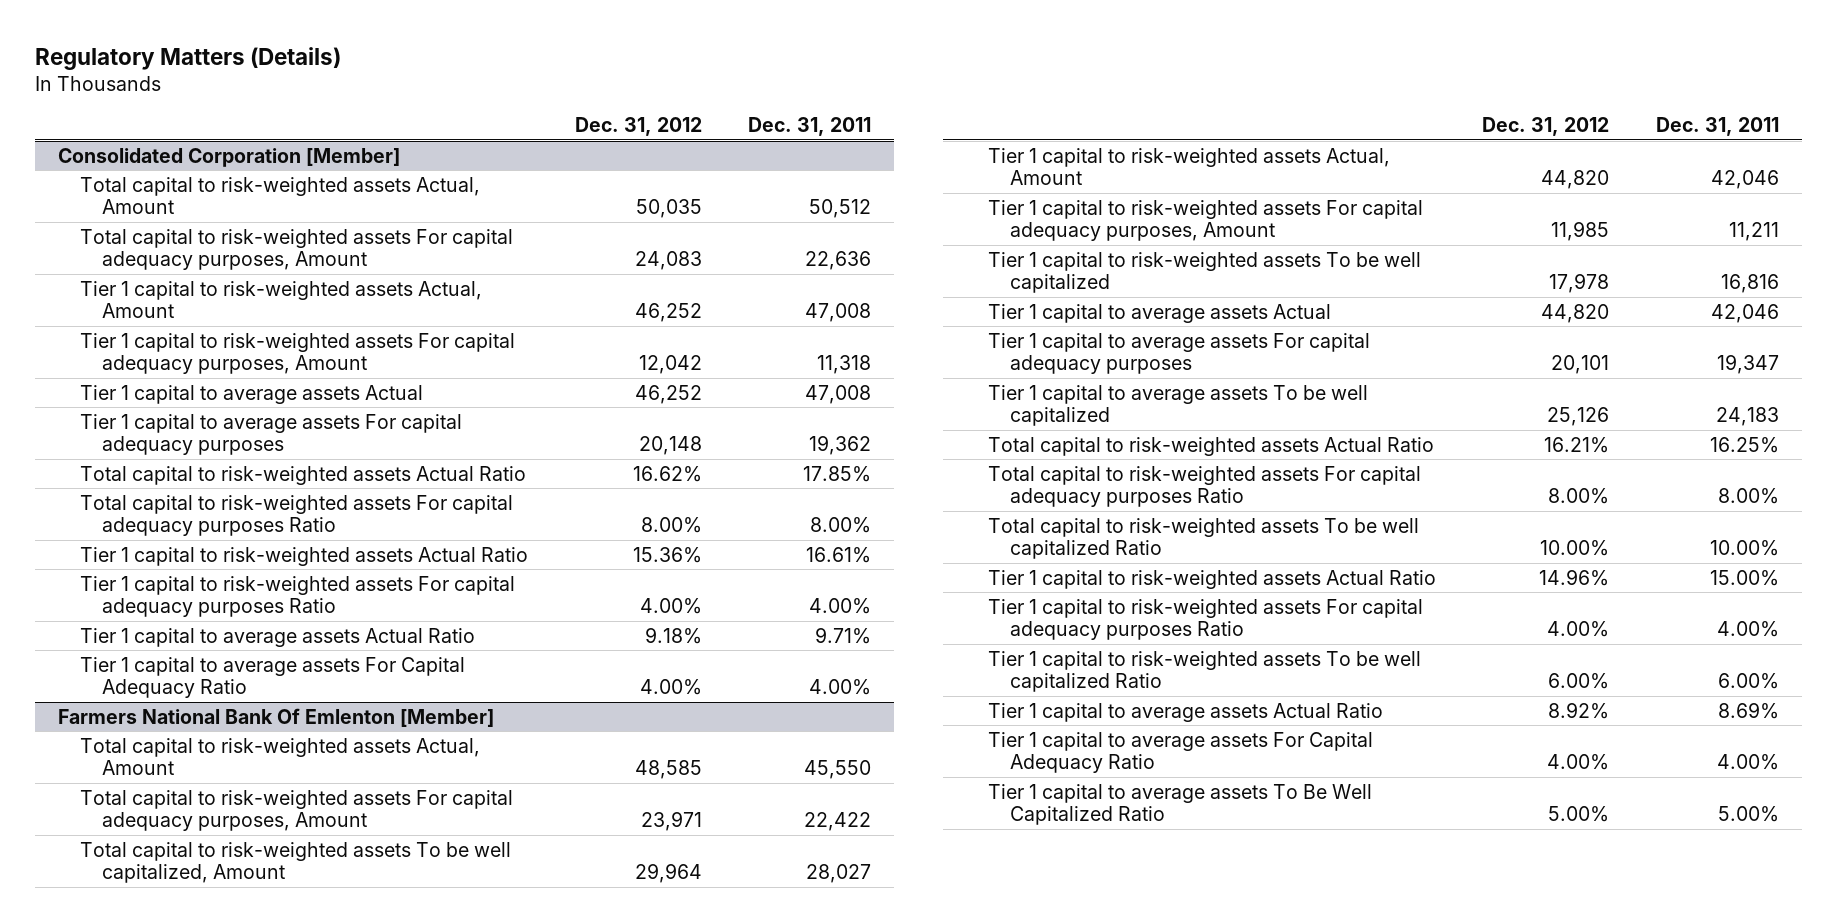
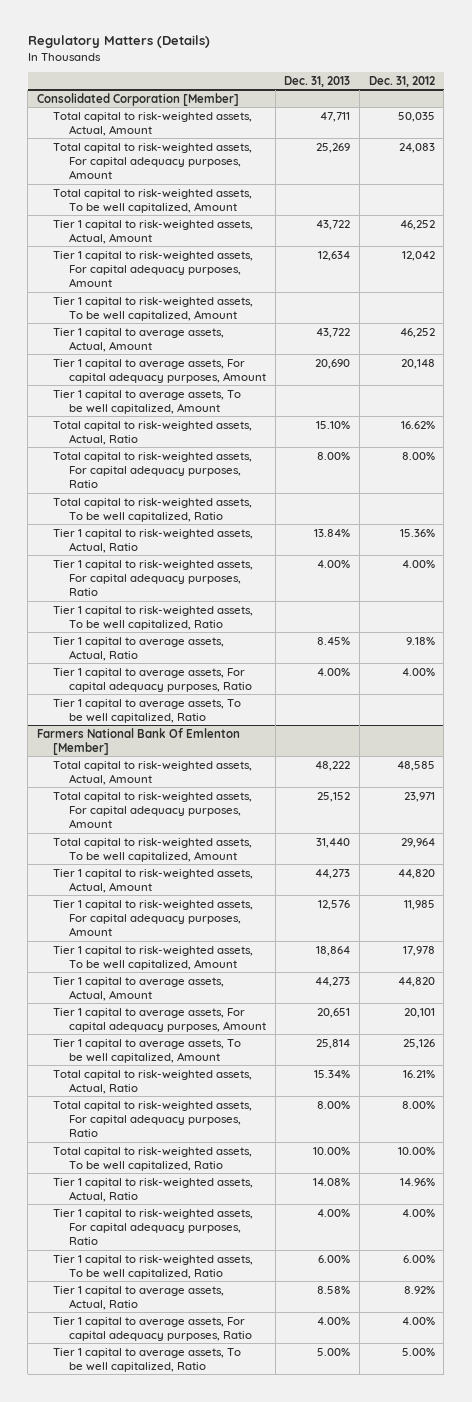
[748,117,872,137] Dec. 31, 2011 -> none
none -> [284,75,351,87] Dec. 31, 2013
[80,176,481,215] Total capital to risk-weighted assets Actual, Amount -> [52,111,252,136] Total capital to risk-weighted assets, Actual, Amount
[80,228,514,271] Total capital to risk-weighted assets For capital adequacy purposes, Amount -> [52,142,252,179] Total capital to risk-weighted assets, For capital adequacy purposes, Amount
none -> [52,188,252,213] Total capital to risk-weighted assets, To be well capitalized, Amount
[80,280,483,319] Tier 1 capital to risk-weighted assets Actual, Amount -> [52,219,253,244] Tier 1 capital to risk-weighted assets, Actual, Amount
[80,332,516,375] Tier 1 capital to risk-weighted assets For capital adequacy purposes, Amount -> [52,250,253,287] Tier 1 capital to risk-weighted assets, For capital adequacy purposes, Amount
none -> [52,296,253,321] Tier 1 capital to risk-weighted assets, To be well capitalized, Amount
[80,384,424,404] Tier 1 capital to average assets Actual -> [52,327,224,352] Tier 1 capital to average assets, Actual, Amount
[80,413,463,456] Tier 1 capital to average assets For capital adequacy purposes -> [52,358,267,383] Tier 1 capital to average assets, For capital adequacy purposes, Amount
none -> [52,389,241,414] Tier 1 capital to average assets, To be well capitalized, Amount
[80,465,527,485] Total capital to risk-weighted assets Actual Ratio -> [52,420,252,445] Total capital to risk-weighted assets, Actual, Ratio
[80,494,514,537] Total capital to risk-weighted assets For capital adequacy purposes Ratio -> [52,451,252,488] Total capital to risk-weighted assets, For capital adequacy purposes, Ratio
none -> [52,497,252,522] Total capital to risk-weighted assets, To be well capitalized, Ratio
[80,546,529,566] Tier 1 capital to risk-weighted assets Actual Ratio -> [52,528,253,553] Tier 1 capital to risk-weighted assets, Actual, Ratio
[80,575,516,618] Tier 1 capital to risk-weighted assets For capital adequacy purposes Ratio -> [52,559,253,596] Tier 1 capital to risk-weighted assets, For capital adequacy purposes, Ratio
none -> [52,605,253,630] Tier 1 capital to risk-weighted assets, To be well capitalized, Ratio
[80,627,476,647] Tier 1 capital to average assets Actual Ratio -> [52,636,224,661] Tier 1 capital to average assets, Actual, Ratio
[80,656,466,699] Tier 1 capital to average assets For Capital Adequacy Ratio -> [52,667,253,692] Tier 1 capital to average assets, For capital adequacy purposes, Ratio
none -> [52,698,241,723] Tier 1 capital to average assets, To be well capitalized, Ratio
[80,737,481,776] Total capital to risk-weighted assets Actual, Amount -> [52,760,252,785] Total capital to risk-weighted assets, Actual, Amount
[80,789,514,832] Total capital to risk-weighted assets For capital adequacy purposes, Amount -> [52,791,252,828] Total capital to risk-weighted assets, For capital adequacy purposes, Amount
[80,841,512,884] Total capital to risk-weighted assets To be well capitalized, Amount -> [52,837,252,862] Total capital to risk-weighted assets, To be well capitalized, Amount
[987,147,1390,186] Tier 1 capital to risk-weighted assets Actual, Amount -> [52,868,253,893] Tier 1 capital to risk-weighted assets, Actual, Amount
[987,199,1423,242] Tier 1 capital to risk-weighted assets For capital adequacy purposes, Amount -> [52,899,253,936] Tier 1 capital to risk-weighted assets, For capital adequacy purposes, Amount
[987,251,1421,294] Tier 1 capital to risk-weighted assets To be well capitalized -> [52,945,253,970] Tier 1 capital to risk-weighted assets, To be well capitalized, Amount
[987,303,1331,323] Tier 1 capital to average assets Actual -> [52,976,224,1001] Tier 1 capital to average assets, Actual, Amount
[987,332,1370,375] Tier 1 capital to average assets For capital adequacy purposes -> [52,1007,267,1032] Tier 1 capital to average assets, For capital adequacy purposes, Amount
[987,384,1368,427] Tier 1 capital to average assets To be well capitalized -> [52,1038,241,1063] Tier 1 capital to average assets, To be well capitalized, Amount
[987,436,1434,456] Total capital to risk-weighted assets Actual Ratio -> [52,1069,252,1094] Total capital to risk-weighted assets, Actual, Ratio
[987,465,1421,508] Total capital to risk-weighted assets For capital adequacy purposes Ratio -> [52,1100,252,1137] Total capital to risk-weighted assets, For capital adequacy purposes, Ratio
[987,517,1419,560] Total capital to risk-weighted assets To be well capitalized Ratio -> [52,1146,252,1171] Total capital to risk-weighted assets, To be well capitalized, Ratio
[987,569,1436,589] Tier 1 capital to risk-weighted assets Actual Ratio -> [52,1177,253,1202] Tier 1 capital to risk-weighted assets, Actual, Ratio
[987,598,1423,641] Tier 1 capital to risk-weighted assets For capital adequacy purposes Ratio -> [52,1208,253,1245] Tier 1 capital to risk-weighted assets, For capital adequacy purposes, Ratio
[987,650,1421,693] Tier 1 capital to risk-weighted assets To be well capitalized Ratio -> [52,1254,253,1279] Tier 1 capital to risk-weighted assets, To be well capitalized, Ratio
[987,702,1383,722] Tier 1 capital to average assets Actual Ratio -> [52,1285,224,1310] Tier 1 capital to average assets, Actual, Ratio
[987,731,1373,774] Tier 1 capital to average assets For Capital Adequacy Ratio -> [52,1316,253,1341] Tier 1 capital to average assets, For capital adequacy purposes, Ratio
[987,783,1372,826] Tier 1 capital to average assets To Be Well Capitalized Ratio -> [52,1347,241,1372] Tier 1 capital to average assets, To be well capitalized, Ratio

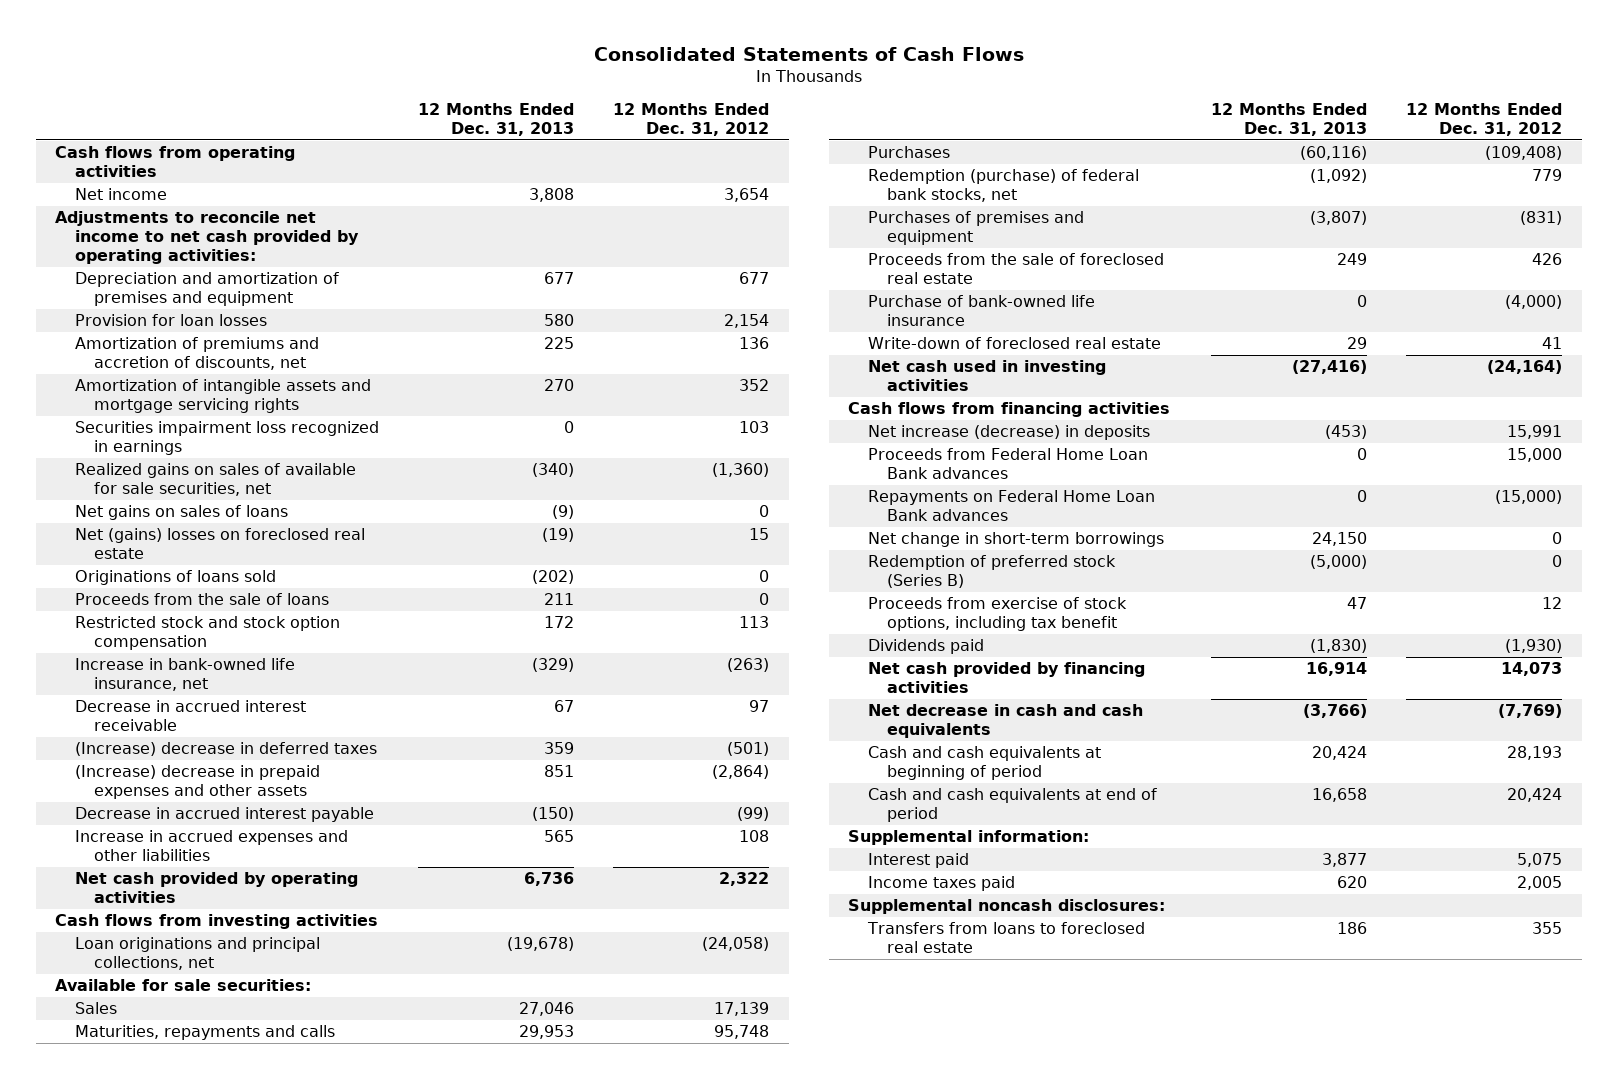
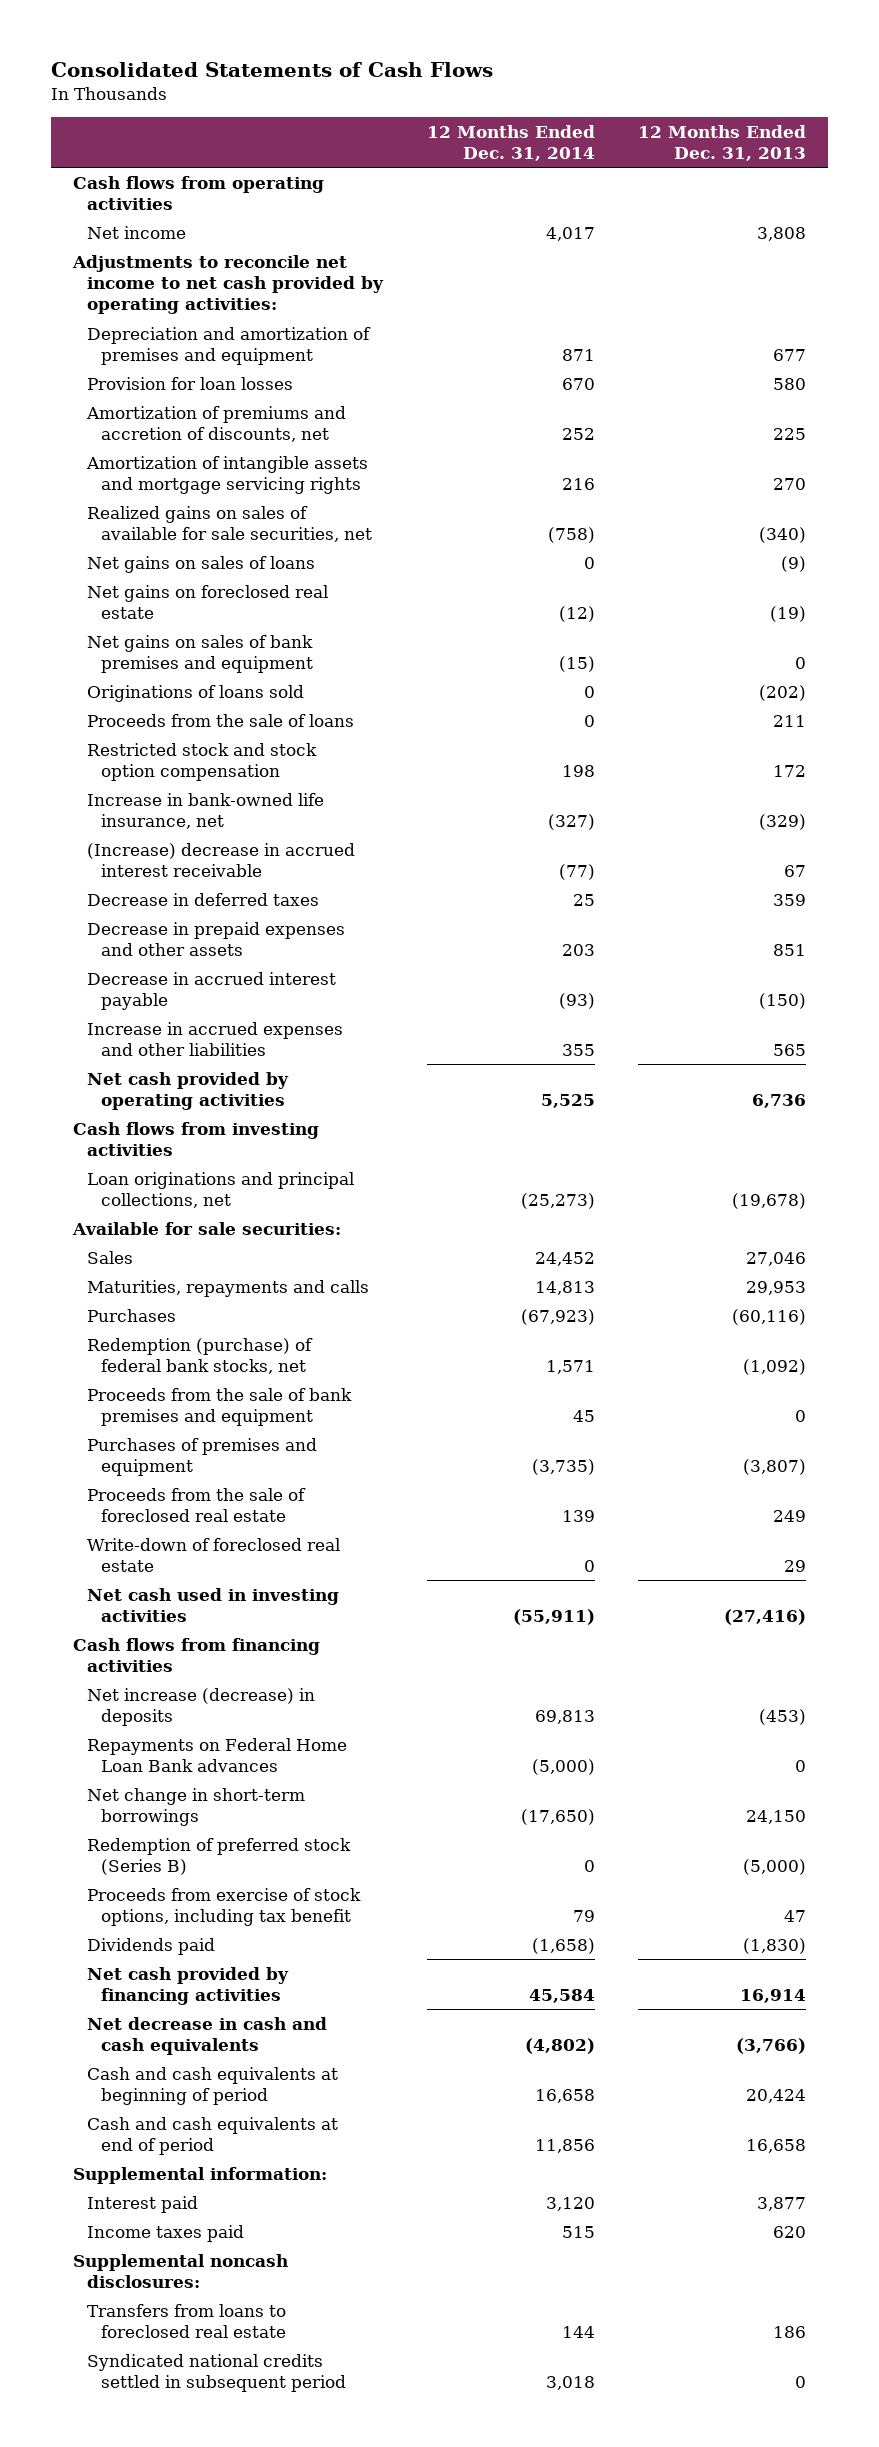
[613,103,770,137] 12 Months Ended Dec. 31, 2012 -> none
none -> [426,124,595,161] 12 Months Ended Dec. 31, 2014
[74,421,379,456] Securities impairment loss recognized in earnings -> none
[74,528,365,560] Net (gains) losses on foreclosed real estate -> [86,584,328,619] Net gains on foreclosed real estate
none -> [86,634,313,673] Net gains on sales of bank premises and equipment
[74,700,306,732] Decrease in accrued interest receivable -> [86,842,355,877] (Increase) decrease in accrued interest receivable
[74,742,377,757] (Increase) decrease in deferred taxes -> [86,892,319,906] Decrease in deferred taxes
[74,765,320,800] (Increase) decrease in prepaid expenses and other assets -> [86,921,345,956] Decrease in prepaid expenses and other assets
none -> [86,1387,352,1426] Proceeds from the sale of bank premises and equipment
[867,295,1095,327] Purchase of bank-owned life insurance -> none
[867,448,1148,480] Proceeds from Federal Home Loan Bank advances -> none
none -> [86,2353,346,2392] Syndicated national credits settled in subsequent period

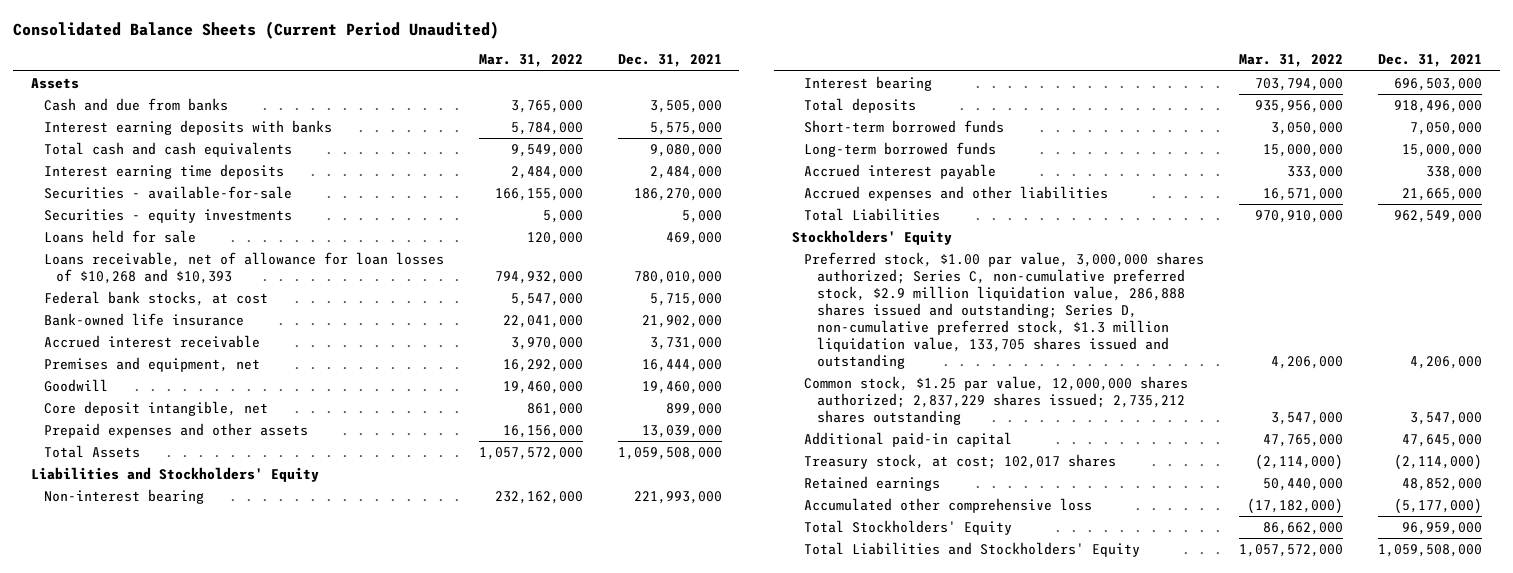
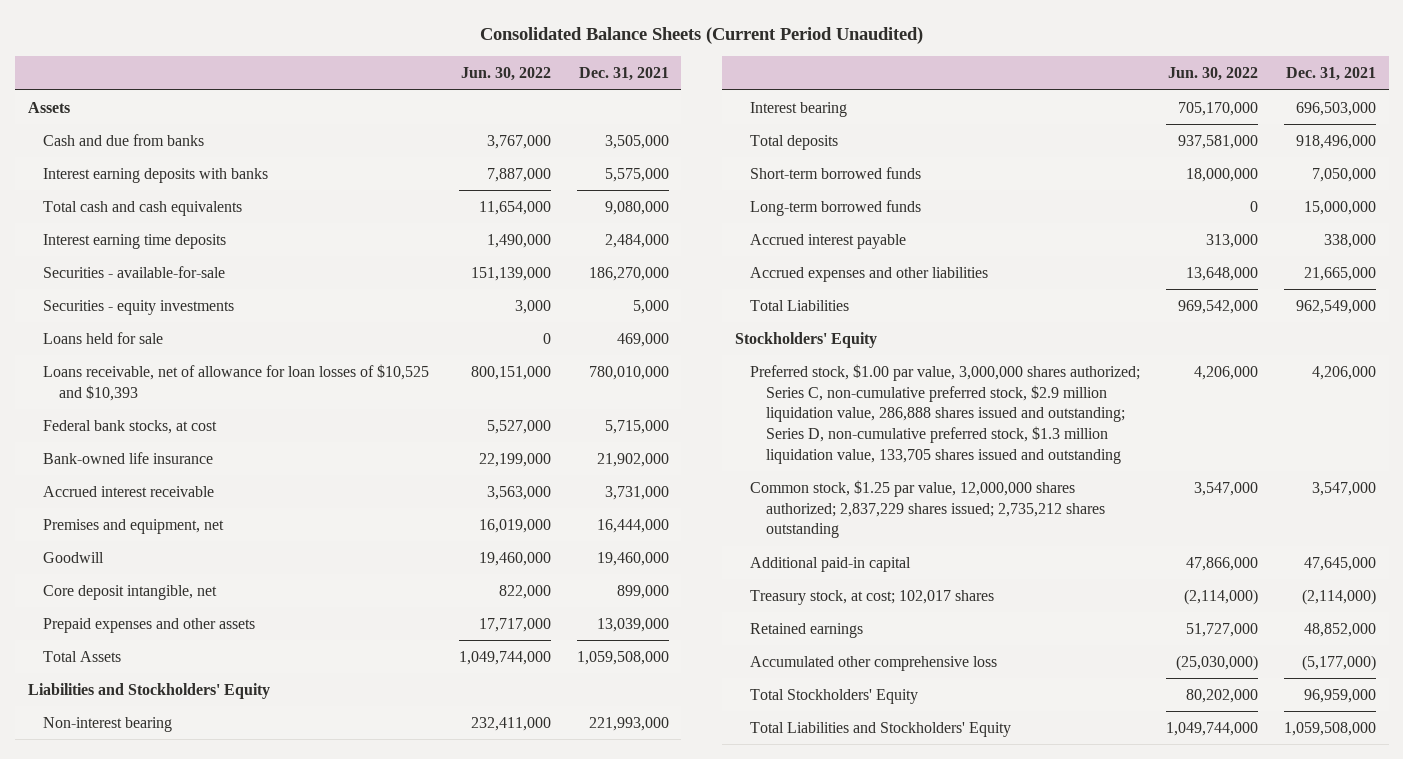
[478,54,583,68] Mar. 31, 2022 -> none
none -> [460,67,551,82] Jun. 30, 2022
[43,251,444,284] Loans receivable, net of allowance for loan losses of $10,268 and $10,393 -> [43,363,430,401] Loans receivable, net of allowance for loan losses of $10,525 and $10,393

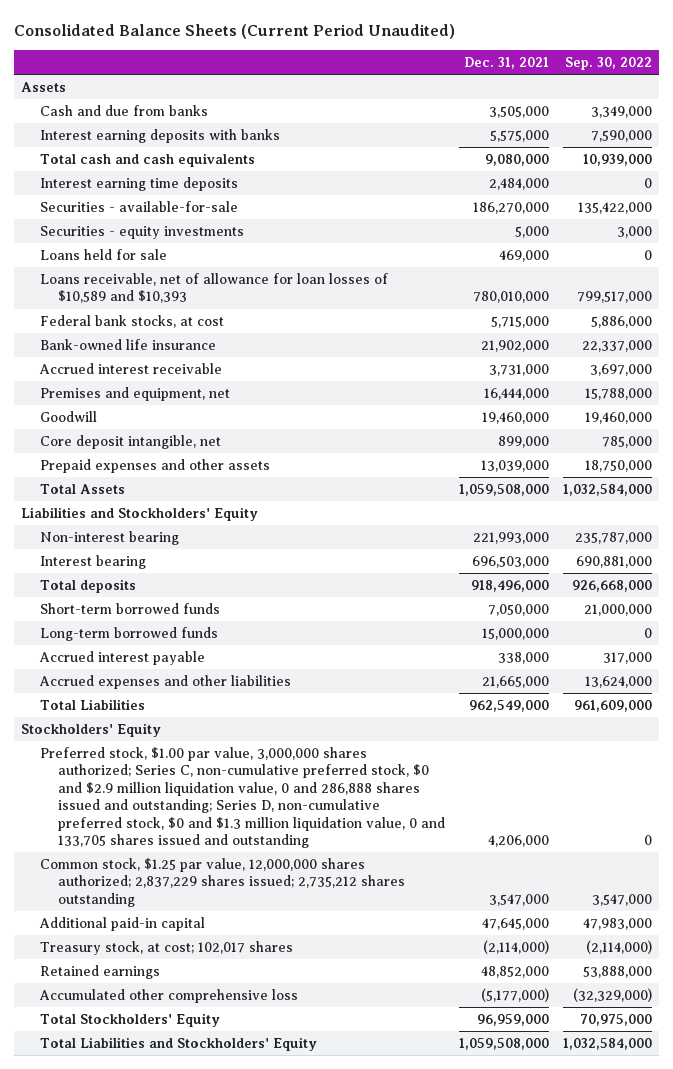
[460,67,551,82] Jun. 30, 2022 -> none
none -> [565,56,653,70] Sep. 30, 2022
[43,363,430,401] Loans receivable, net of allowance for loan losses of $10,525 and $10,393 -> [39,272,388,304] Loans receivable, net of allowance for loan losses of $10,589 and $10,393
[750,363,1141,464] Preferred stock, $1.00 par value, 3,000,000 shares authorized; Series C, non-cumulative preferred stock, $2.9 million liquidation value, 286,888 shares issued and outstanding; Series D, non-cumulative preferred stock, $1.3 million liquidation value, 133,705 shares issued and outstanding -> [39,746,446,848] Preferred stock, $1.00 par value, 3,000,000 shares authorized; Series C, non-cumulative preferred stock, $0 and $2.9 million liquidation value, 0 and 286,888 shares issued and outstanding; Series D, non-cumulative preferred stock, $0 and $1.3 million liquidation value, 0 and 133,705 shares issued and outstanding

